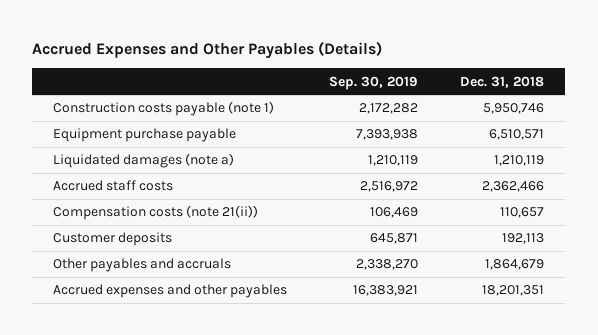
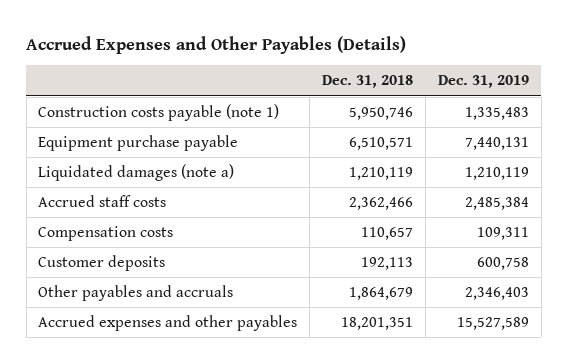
[329,75,419,90] Sep. 30, 2019 -> none
none -> [438,75,530,89] Dec. 31, 2019
[53,205,259,221] Compensation costs (note 21(ii)) -> [38,225,174,241] Compensation costs

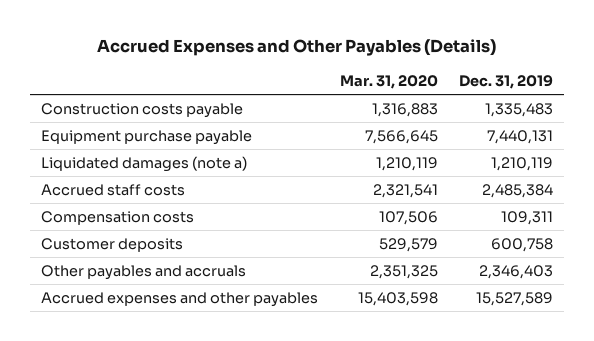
[322,75,414,89] Dec. 31, 2018 -> none
none -> [339,74,438,89] Mar. 31, 2020
[38,103,280,121] Construction costs payable (note 1) -> [41,102,244,118] Construction costs payable

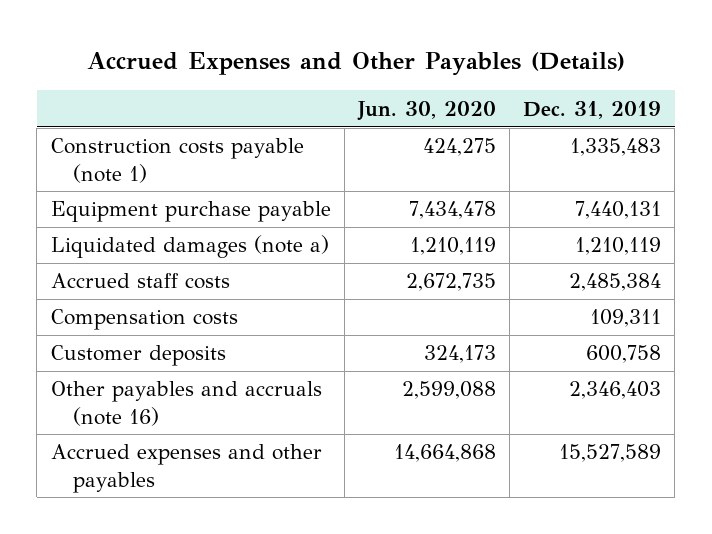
[339,74,438,89] Mar. 31, 2020 -> none
none -> [356,100,496,121] Jun. 30, 2020
[41,102,244,118] Construction costs payable -> [50,138,304,183] Construction costs payable (note 1)
[41,264,247,280] Other payables and accruals -> [50,381,322,426] Other payables and accruals (note 16)

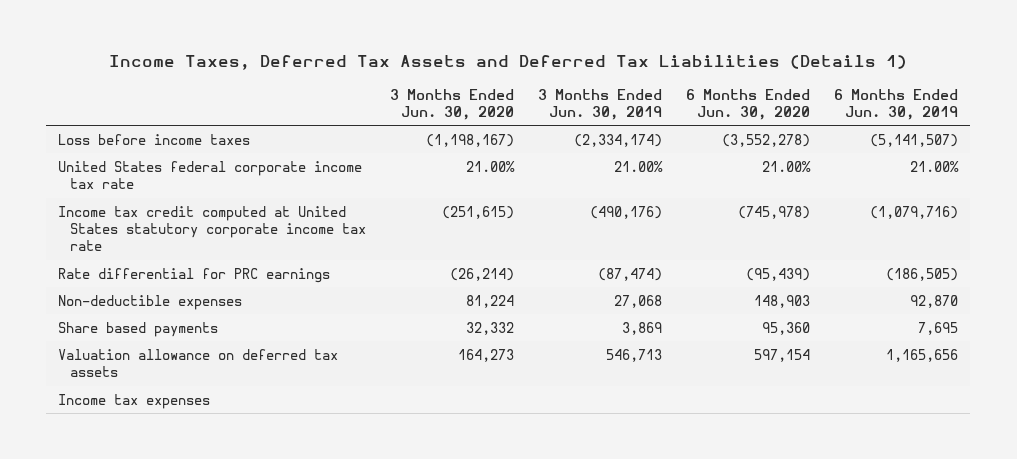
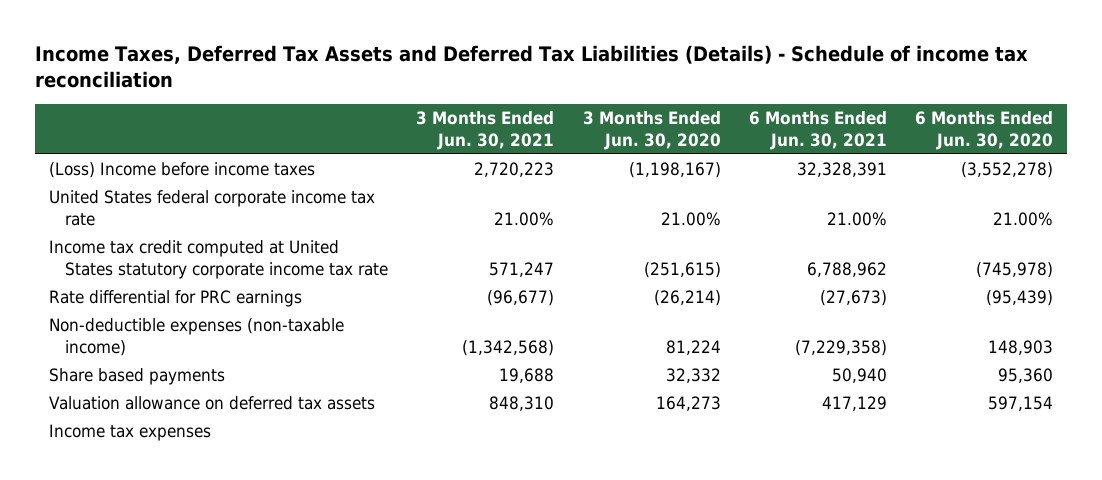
[109,55,908,71] Income Taxes, Deferred Tax Assets and Deferred Tax Liabilities (Details 1) -> [34,45,1028,89] Income Taxes, Deferred Tax Assets and Deferred Tax Liabilities (Details) - Schedule of income tax reconciliation
[538,88,663,120] 3 Months Ended Jun. 30, 2019 -> none
[834,88,959,120] 6 Months Ended Jun. 30, 2019 -> none
none -> [416,111,555,150] 3 Months Ended Jun. 30, 2021
none -> [748,111,887,150] 6 Months Ended Jun. 30, 2021
[58,133,251,145] Loss before income taxes -> [49,162,316,179] (Loss) Income before income taxes
[58,294,243,310] Non-deductible expenses -> [49,318,345,356] Non-deductible expenses (non-taxable income)

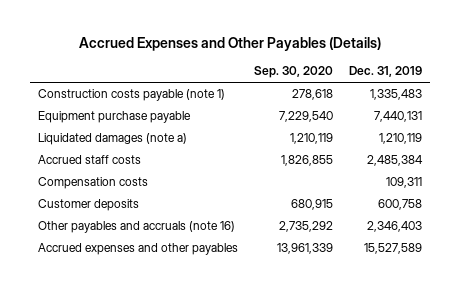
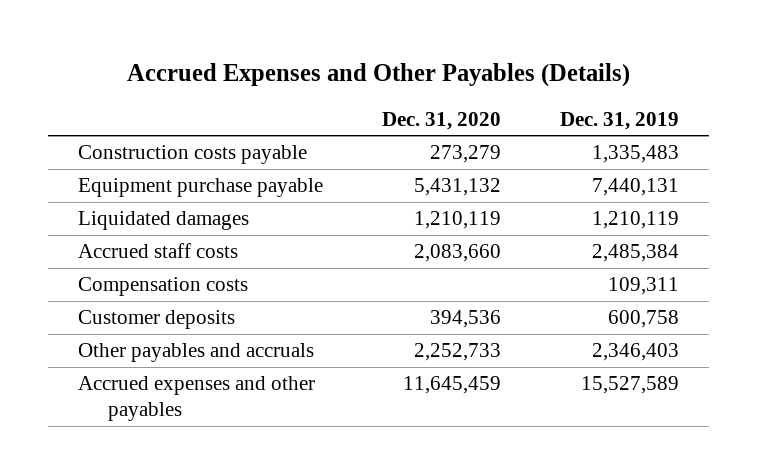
[253,66,333,79] Sep. 30, 2020 -> none
none -> [382,111,502,130] Dec. 31, 2020
[37,89,225,102] Construction costs payable (note 1) -> [77,145,307,165] Construction costs payable
[37,133,187,146] Liquidated damages (note a) -> [77,211,249,231] Liquidated damages
[37,221,235,234] Other payables and accruals (note 16) -> [77,343,314,363] Other payables and accruals

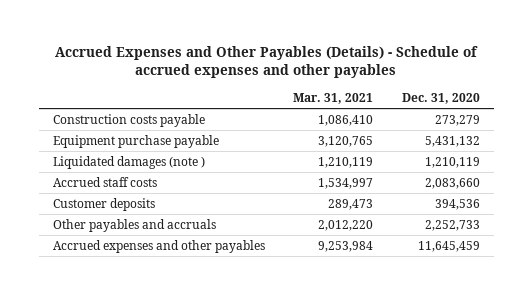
[126,63,630,88] Accrued Expenses and Other Payables (Details) -> [55,46,479,79] Accrued Expenses and Other Payables (Details) - Schedule of accrued expenses and other payables
[560,111,680,130] Dec. 31, 2019 -> none
none -> [293,92,374,104] Mar. 31, 2021
[77,211,249,231] Liquidated damages -> [52,155,205,169] Liquidated damages (note )
[77,277,248,297] Compensation costs -> none

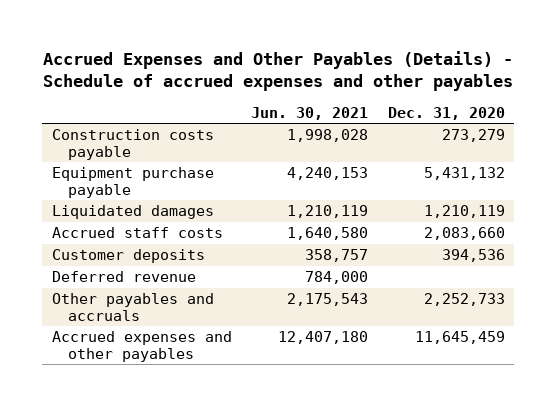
[293,92,374,104] Mar. 31, 2021 -> none
none -> [251,106,369,120] Jun. 30, 2021
[52,155,205,169] Liquidated damages (note ) -> [52,205,215,220] Liquidated damages
none -> [52,271,197,283] Deferred revenue

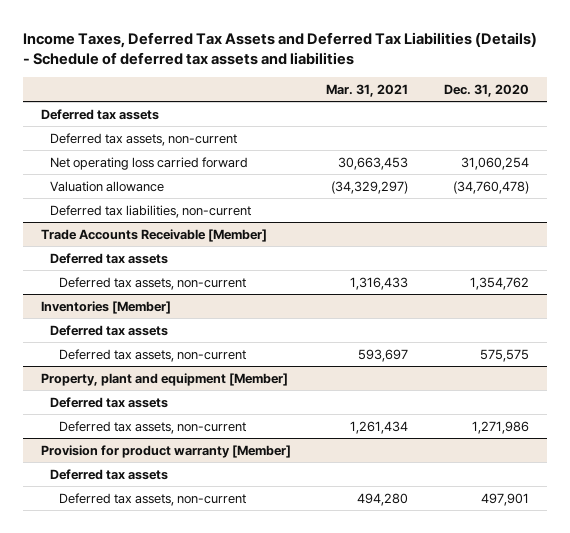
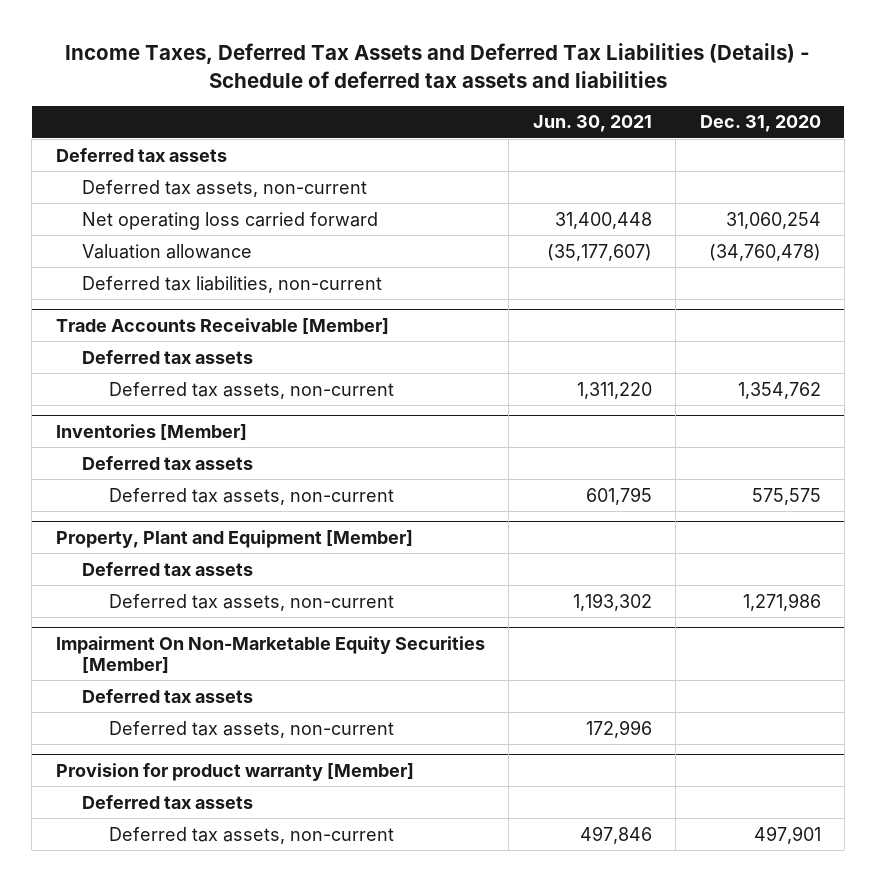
[326,84,409,98] Mar. 31, 2021 -> none
none -> [532,115,652,133] Jun. 30, 2021
[40,372,288,386] Property, plant and equipment [Member] -> [55,530,413,549] Property, Plant and Equipment [Member]
none -> [55,636,485,674] Impairment On Non-Marketable Equity Securities [Member]
none -> [82,688,254,703] Deferred tax assets
none -> [109,720,395,738] Deferred tax assets, non-current

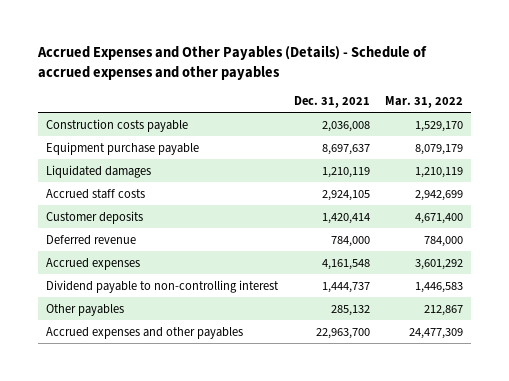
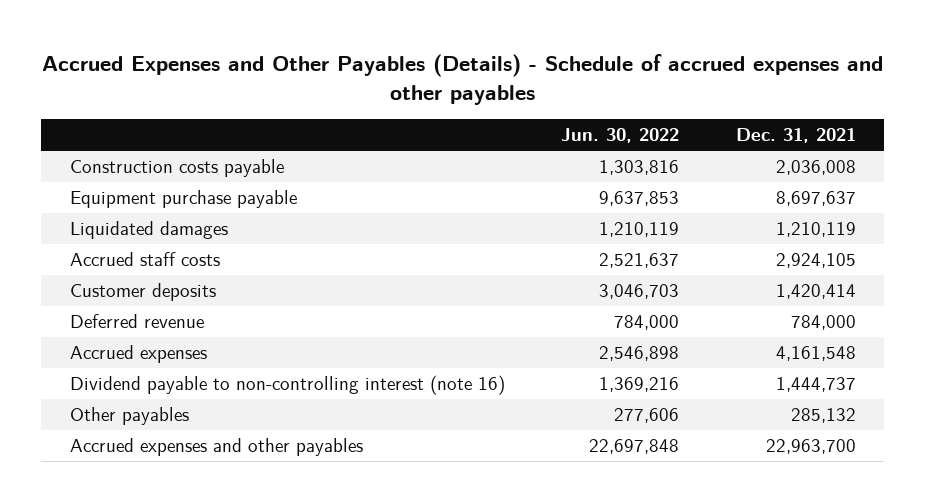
[385,95,464,108] Mar. 31, 2022 -> none
none -> [561,128,680,144] Jun. 30, 2022
[46,279,280,293] Dividend payable to non-controlling interest -> [69,375,505,396] Dividend payable to non-controlling interest (note 16)

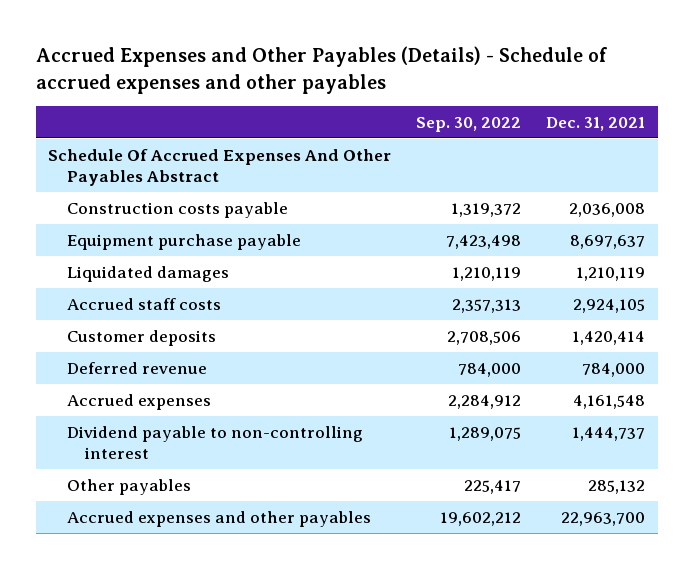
[561,128,680,144] Jun. 30, 2022 -> none
none -> [416,116,522,132] Sep. 30, 2022
none -> [48,148,392,186] Schedule Of Accrued Expenses And Other Payables Abstract
[69,375,505,396] Dividend payable to non-controlling interest (note 16) -> [66,425,363,459] Dividend payable to non-controlling interest

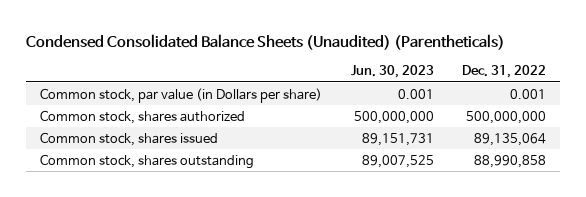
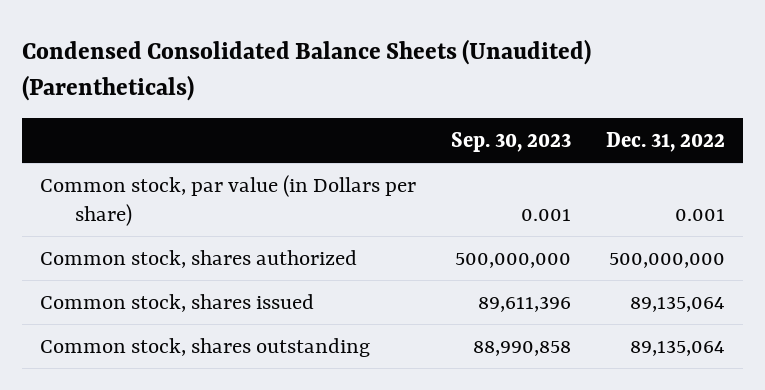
[350,65,434,79] Jun. 30, 2023 -> none
none -> [451,132,572,153] Sep. 30, 2023
[473,154,546,168] 88,990,858 -> [630,339,726,356] 89,135,064

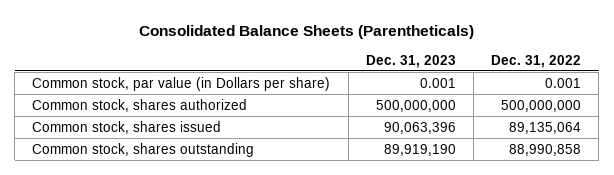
[22,38,592,102] Condensed Consolidated Balance Sheets (Unaudited) (Parentheticals) -> [138,24,474,39] Consolidated Balance Sheets (Parentheticals)
[451,132,572,153] Sep. 30, 2023 -> none
none -> [365,54,456,68] Dec. 31, 2023
[630,339,726,356] 89,135,064 -> [509,143,582,156] 88,990,858

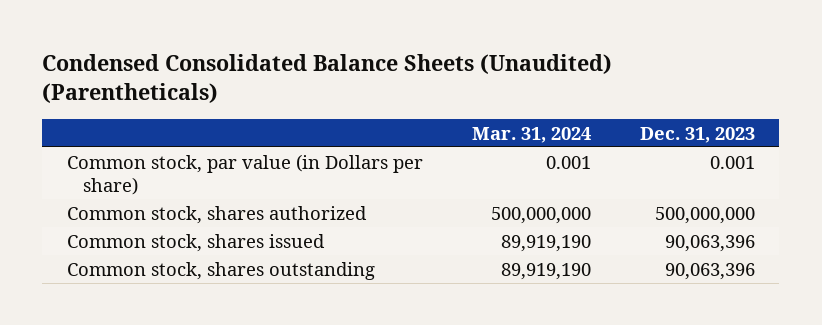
[138,24,474,39] Consolidated Balance Sheets (Parentheticals) -> [42,54,613,104] Condensed Consolidated Balance Sheets (Unaudited) (Parentheticals)
[491,54,582,68] Dec. 31, 2022 -> none
none -> [471,126,591,143] Mar. 31, 2024
[383,143,456,156] 89,919,190 -> [664,262,755,280] 90,063,396

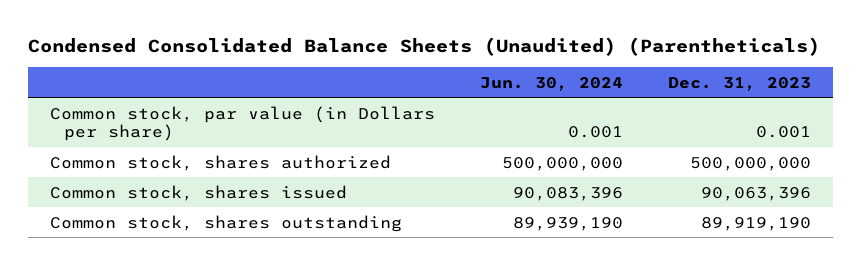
[471,126,591,143] Mar. 31, 2024 -> none
none -> [480,76,624,91] Jun. 30, 2024
[664,262,755,280] 90,063,396 -> [701,216,812,231] 89,919,190

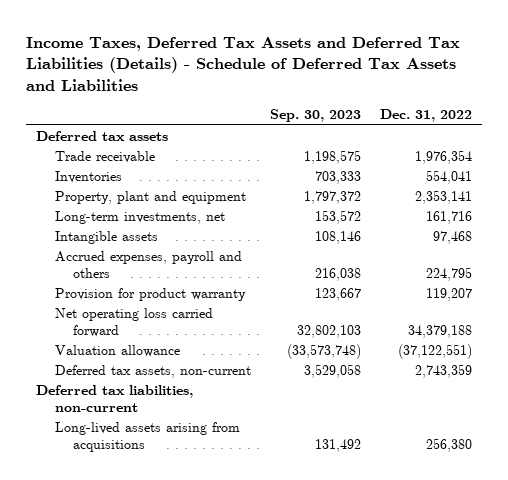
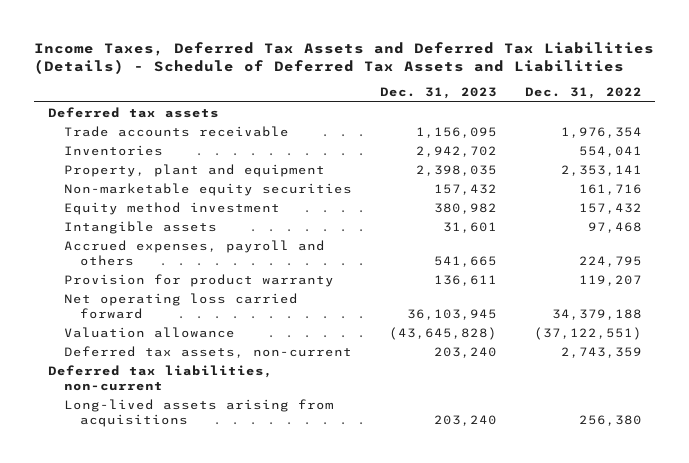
[269,109,361,123] Sep. 30, 2023 -> none
none -> [379,87,497,100] Dec. 31, 2023
[54,150,155,163] Trade receivable -> [64,125,290,137] Trade accounts receivable
[54,210,225,224] Long-term investments, net -> [64,182,353,196] Non-marketable equity securities
none -> [64,201,281,215] Equity method investment

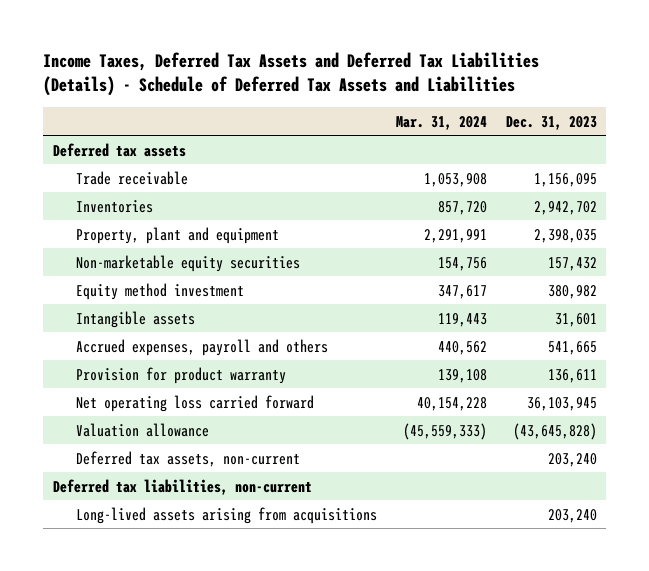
[524,87,642,100] Dec. 31, 2022 -> none
none -> [395,115,487,130] Mar. 31, 2024
[64,125,290,137] Trade accounts receivable -> [75,170,188,185] Trade receivable

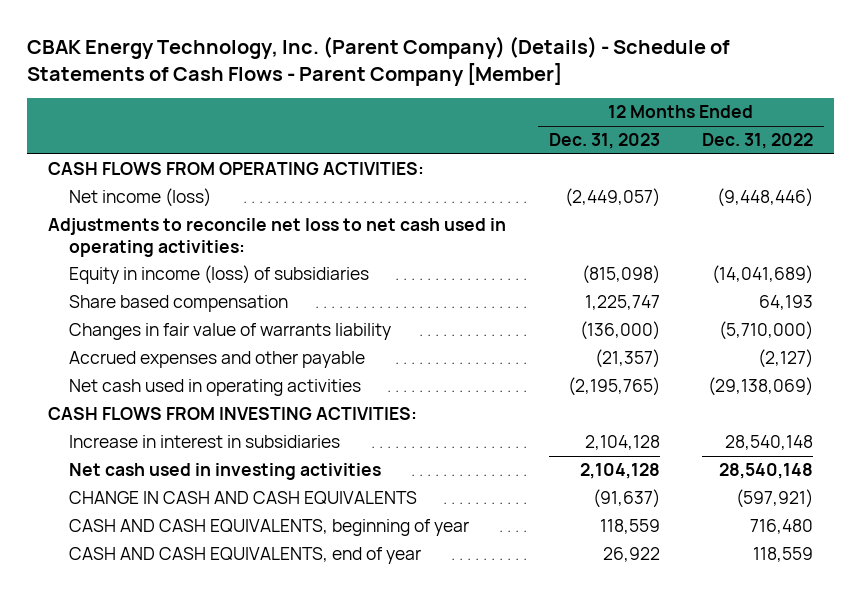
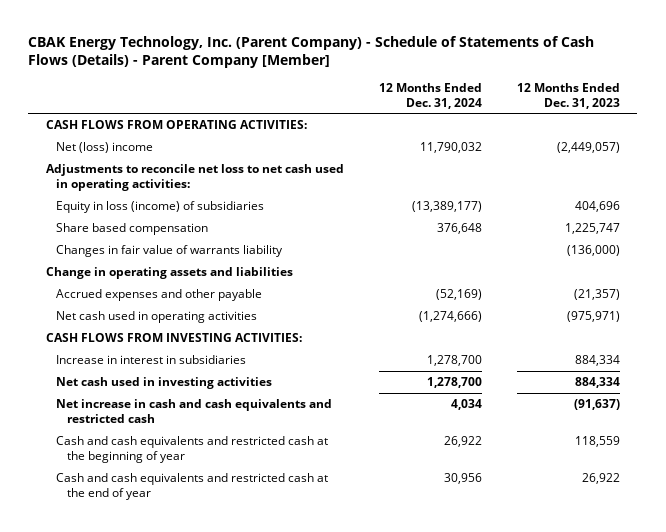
[26,35,730,86] CBAK Energy Technology, Inc. (Parent Company) (Details) - Schedule of Statements of Cash Flows - Parent Company [Member] -> [28,35,595,68] CBAK Energy Technology, Inc. (Parent Company) - Schedule of Statements of Cash Flows (Details) - Parent Company [Member]
[702,133,814,150] Dec. 31, 2022 -> none
none -> [378,82,482,109] 12 Months Ended Dec. 31, 2024
[69,188,212,208] Net income (loss) -> [56,142,154,154] Net (loss) income
[69,265,370,285] Equity in income (loss) of subsidiaries -> [56,201,265,214] Equity in loss (income) of subsidiaries
[581,265,660,285] (815,098) -> [574,201,620,213] 404,696
none -> [45,267,293,280] Change in operating assets and liabilities
[567,377,660,397] (2,195,765) -> [566,311,620,323] (975,971)
[584,435,660,451] 2,104,128 -> [574,355,620,367] 884,334
[579,463,660,480] 2,104,128 -> [574,377,620,389] 884,334
[69,491,418,505] CHANGE IN CASH AND CASH EQUIVALENTS -> [56,399,333,423] Net increase in cash and cash equivalents and restricted cash
[69,519,470,537] CASH AND CASH EQUIVALENTS, beginning of year -> [56,436,329,463] Cash and cash equivalents and restricted cash at the beginning of year
[69,547,422,565] CASH AND CASH EQUIVALENTS, end of year -> [56,473,329,500] Cash and cash equivalents and restricted cash at the end of year

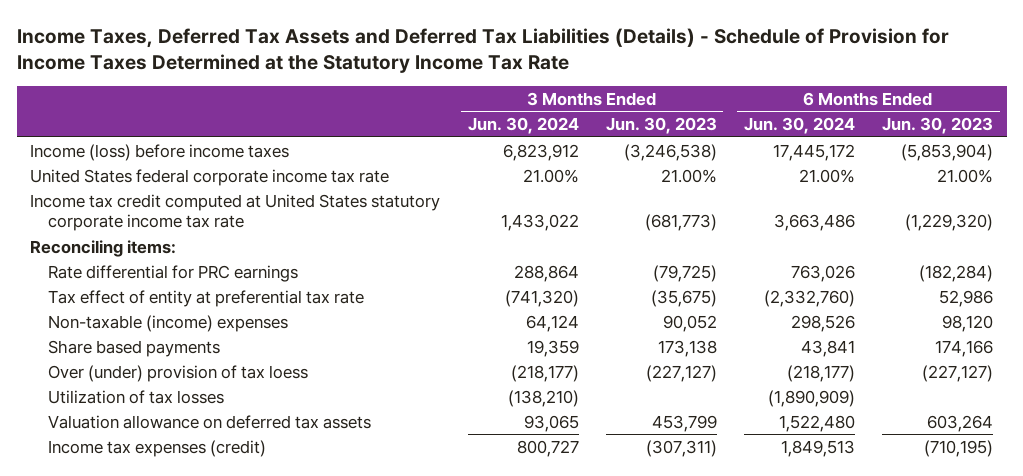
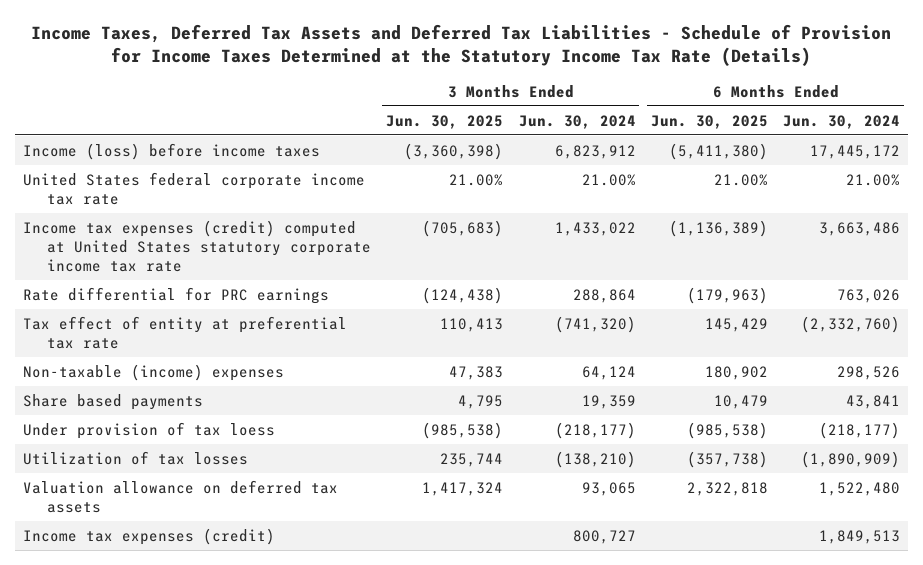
[16,27,949,74] Income Taxes, Deferred Tax Assets and Deferred Tax Liabilities (Details) - Schedule of Provision for Income Taxes Determined at the Statutory Income Tax Rate -> [31,23,892,67] Income Taxes, Deferred Tax Assets and Deferred Tax Liabilities - Schedule of Provision for Income Taxes Determined at the Statutory Income Tax Rate (Details)
[605,117,717,135] Jun. 30, 2023 -> none
[882,117,994,135] Jun. 30, 2023 -> none
none -> [386,114,504,129] Jun. 30, 2025
none -> [650,114,768,129] Jun. 30, 2025
[30,239,177,257] Reconciling items: -> none
[30,193,441,232] Income tax credit computed at United States statutory corporate income tax rate -> [22,219,371,272] Income tax expenses (credit) computed at United States statutory corporate income tax rate
[47,364,308,382] Over (under) provision of tax loess -> [22,421,275,439] Under provision of tax loess

